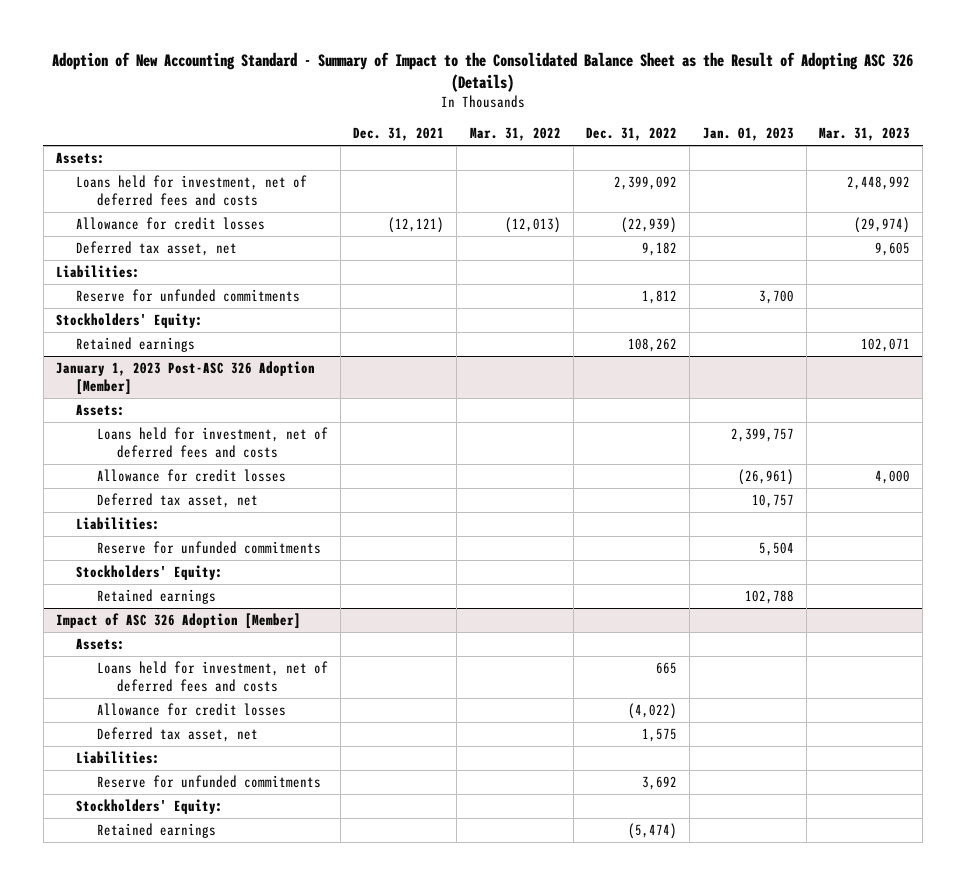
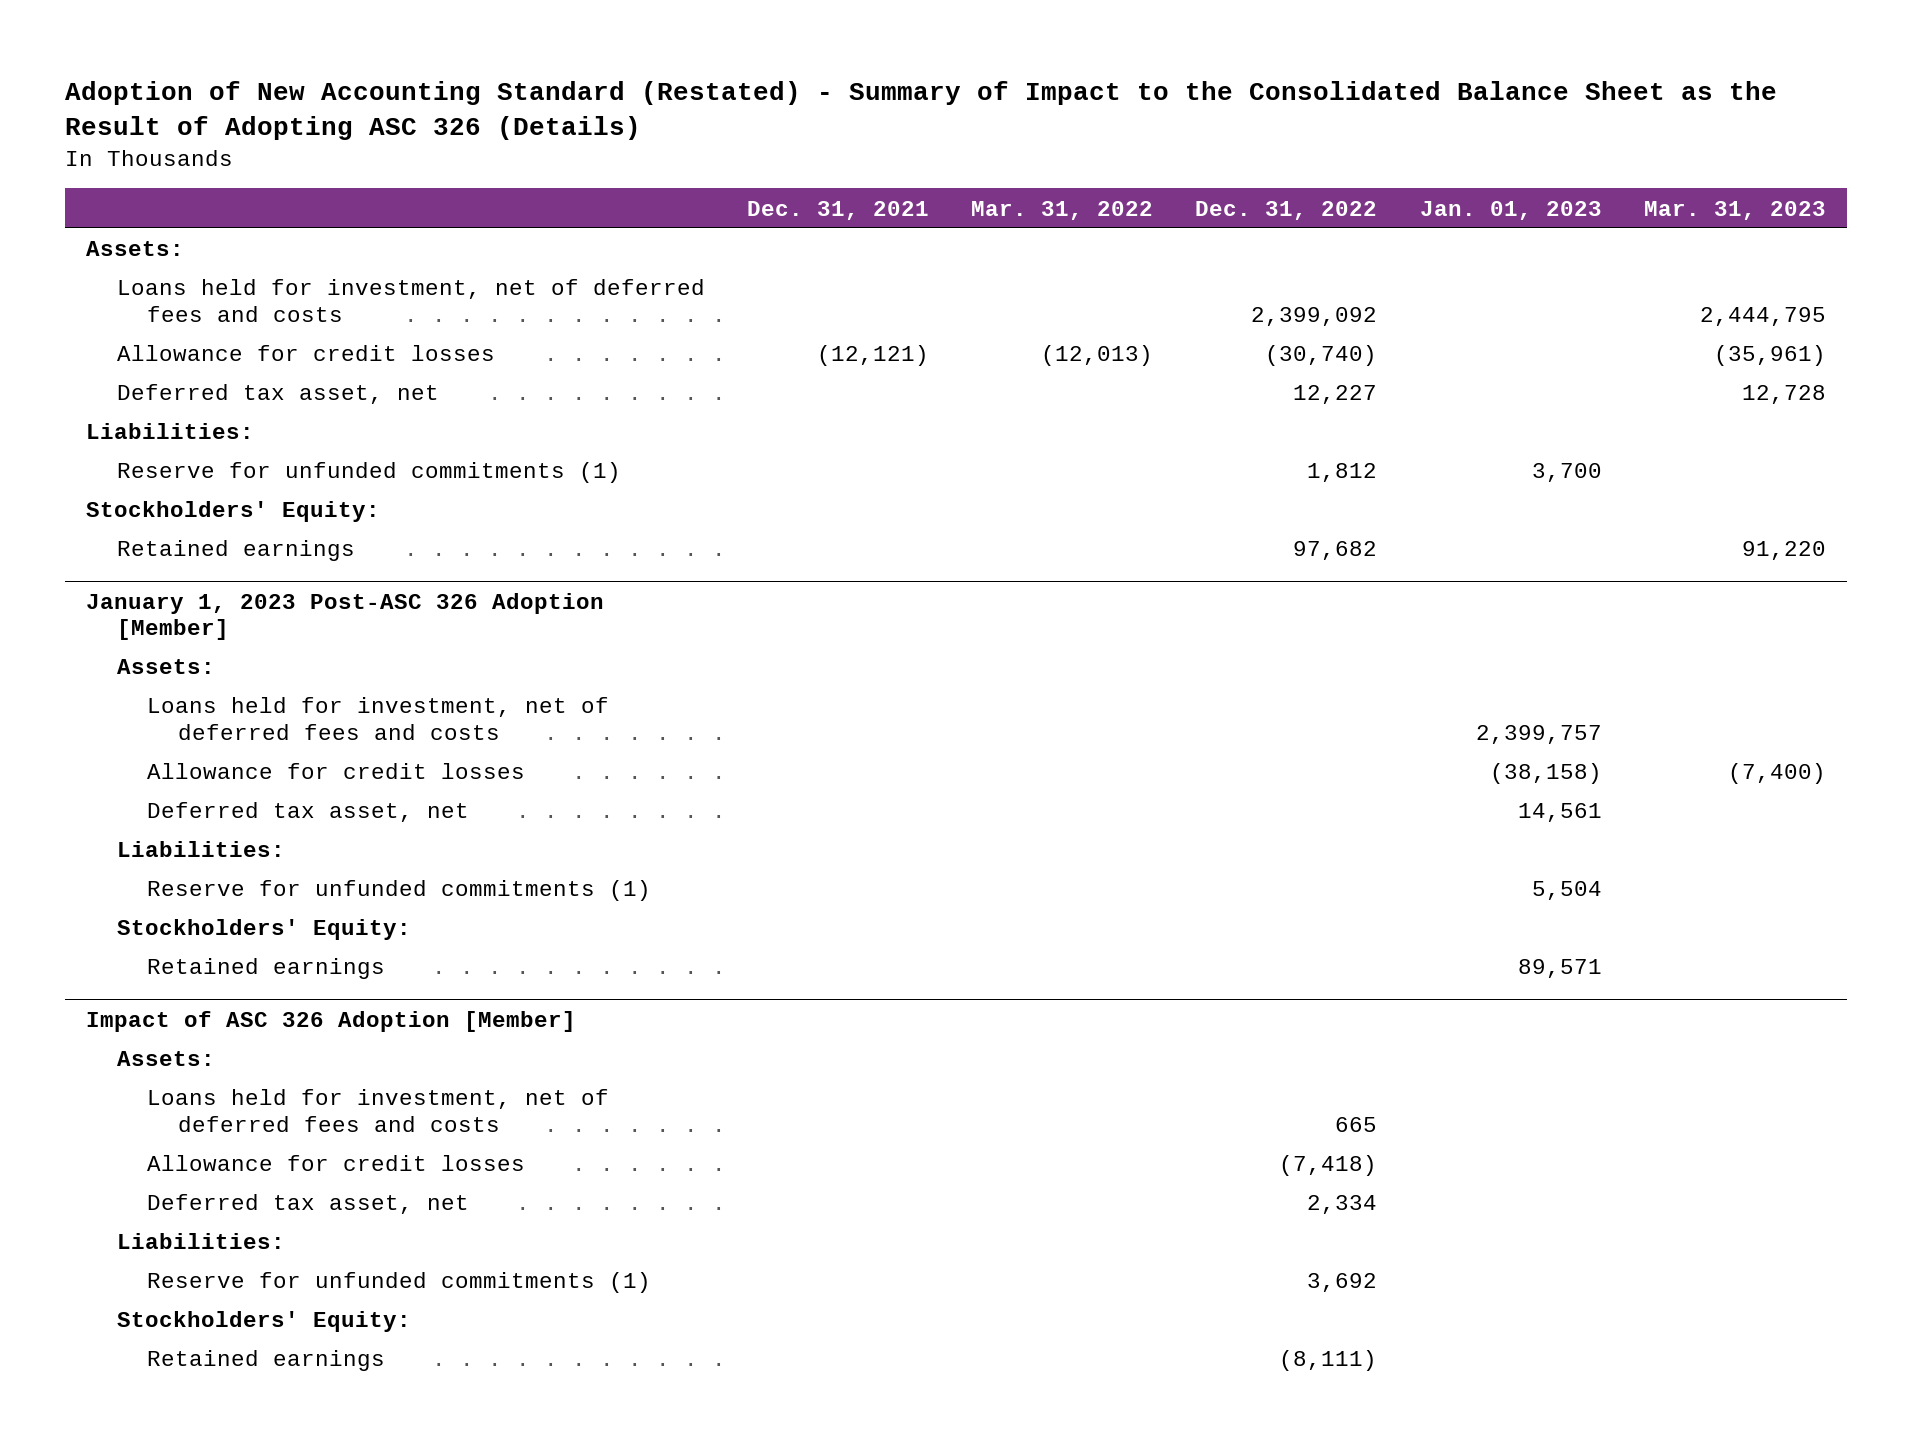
[52,51,914,92] Adoption of New Accounting Standard - Summary of Impact to the Consolidated Balance Sheet as the Result of Adopting ASC 326 (Details) -> [64,80,1777,141] Adoption of New Accounting Standard (Restated) - Summary of Impact to the Consolidated Balance Sheet as the Result of Adopting ASC 326 (Details)
[847,175,911,190] 2,448,992 -> [1699,306,1826,326] 2,444,795
[621,216,678,233] (22,939) -> [1265,345,1378,367] (30,740)
[854,216,911,233] (29,974) -> [1713,345,1826,367] (35,961)
[642,241,678,256] 9,182 -> [1293,385,1378,405] 12,227
[875,241,911,256] 9,605 -> [1741,385,1826,405] 12,728
[76,288,301,302] Reserve for unfunded commitments -> [116,462,621,484] Reserve for unfunded commitments (1)
[628,337,678,352] 108,262 -> [1293,541,1378,561] 97,682
[861,337,911,352] 102,071 -> [1741,541,1826,561] 91,220
[737,468,794,485] (26,961) -> [1489,763,1602,785] (38,158)
[875,469,911,484] 4,000 -> [1727,763,1826,785] (7,400)
[751,493,794,508] 10,757 -> [1517,803,1602,823] 14,561
[96,540,321,554] Reserve for unfunded commitments -> [147,880,652,902] Reserve for unfunded commitments (1)
[744,589,794,604] 102,788 -> [1517,959,1602,979] 89,571
[628,702,678,719] (4,022) -> [1279,1155,1378,1177] (7,418)
[642,727,678,742] 1,575 -> [1307,1195,1378,1215] 2,334
[96,774,321,788] Reserve for unfunded commitments -> [147,1272,652,1294] Reserve for unfunded commitments (1)
[628,822,678,839] (5,474) -> [1279,1350,1378,1372] (8,111)

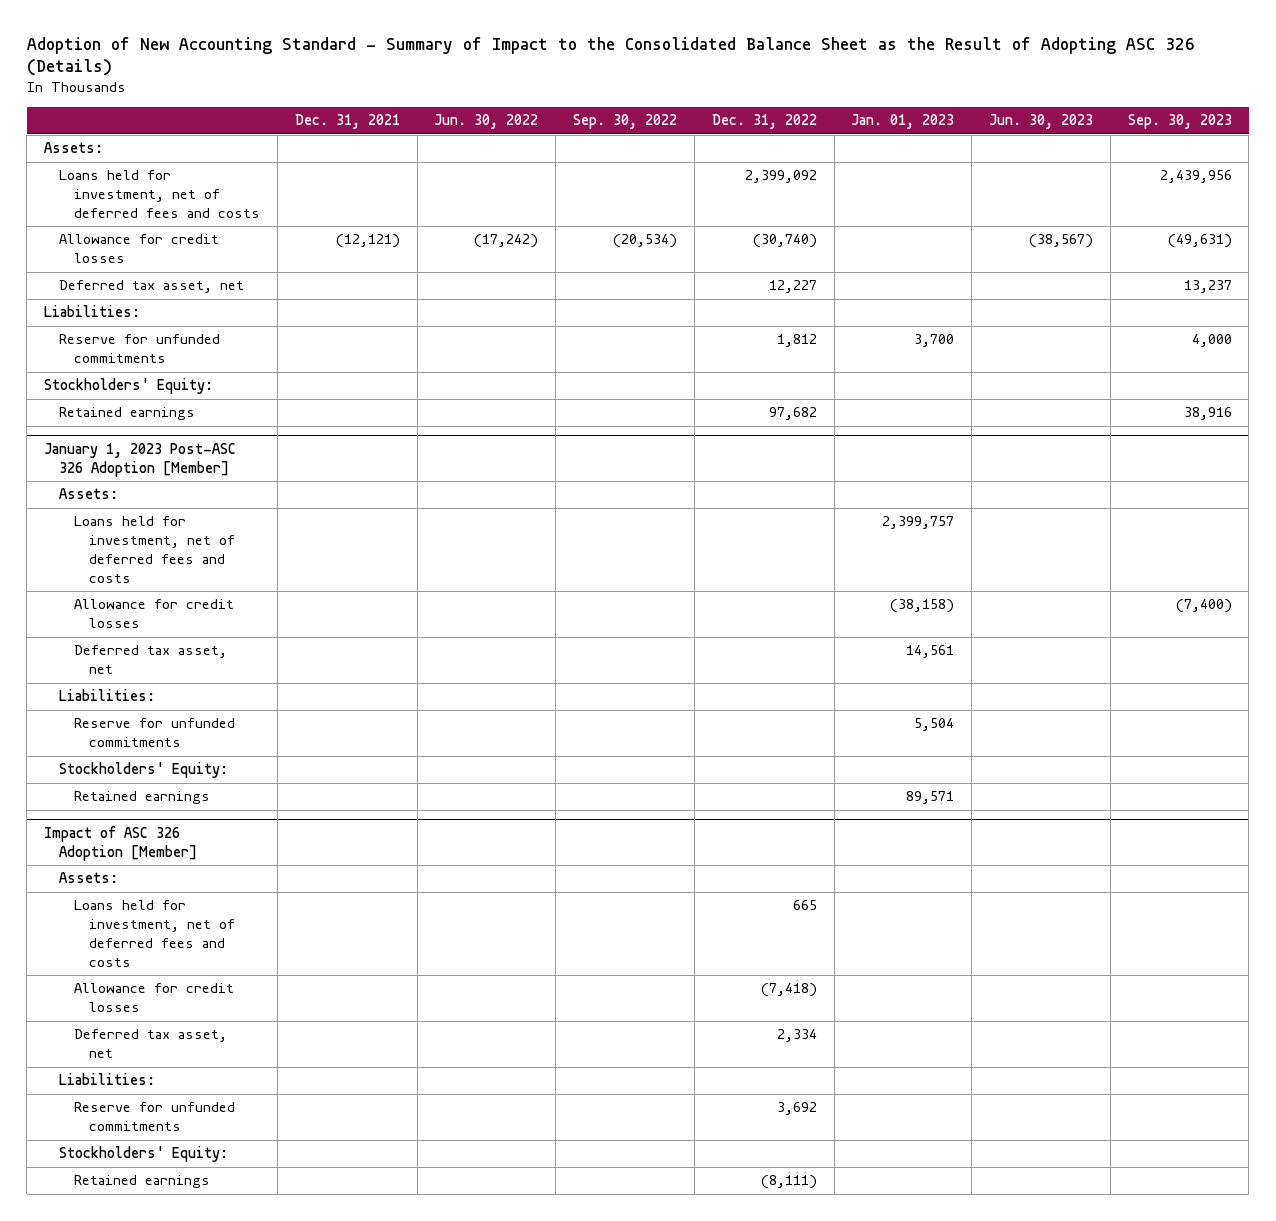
[64,80,1777,141] Adoption of New Accounting Standard (Restated) - Summary of Impact to the Consolidated Balance Sheet as the Result of Adopting ASC 326 (Details) -> [26,36,1195,77] Adoption of New Accounting Standard - Summary of Impact to the Consolidated Balance Sheet as the Result of Adopting ASC 326 (Details)
[971,200,1154,220] Mar. 31, 2022 -> none
[1643,200,1826,220] Mar. 31, 2023 -> none
none -> [434,114,539,130] Jun. 30, 2022
none -> [573,114,678,130] Sep. 30, 2022
none -> [988,114,1093,130] Jun. 30, 2023
none -> [1127,114,1232,130] Sep. 30, 2023
[116,462,621,484] Reserve for unfunded commitments (1) -> [59,334,221,364] Reserve for unfunded commitments
[147,880,652,902] Reserve for unfunded commitments (1) -> [74,718,236,748] Reserve for unfunded commitments
[147,1272,652,1294] Reserve for unfunded commitments (1) -> [74,1102,236,1132] Reserve for unfunded commitments

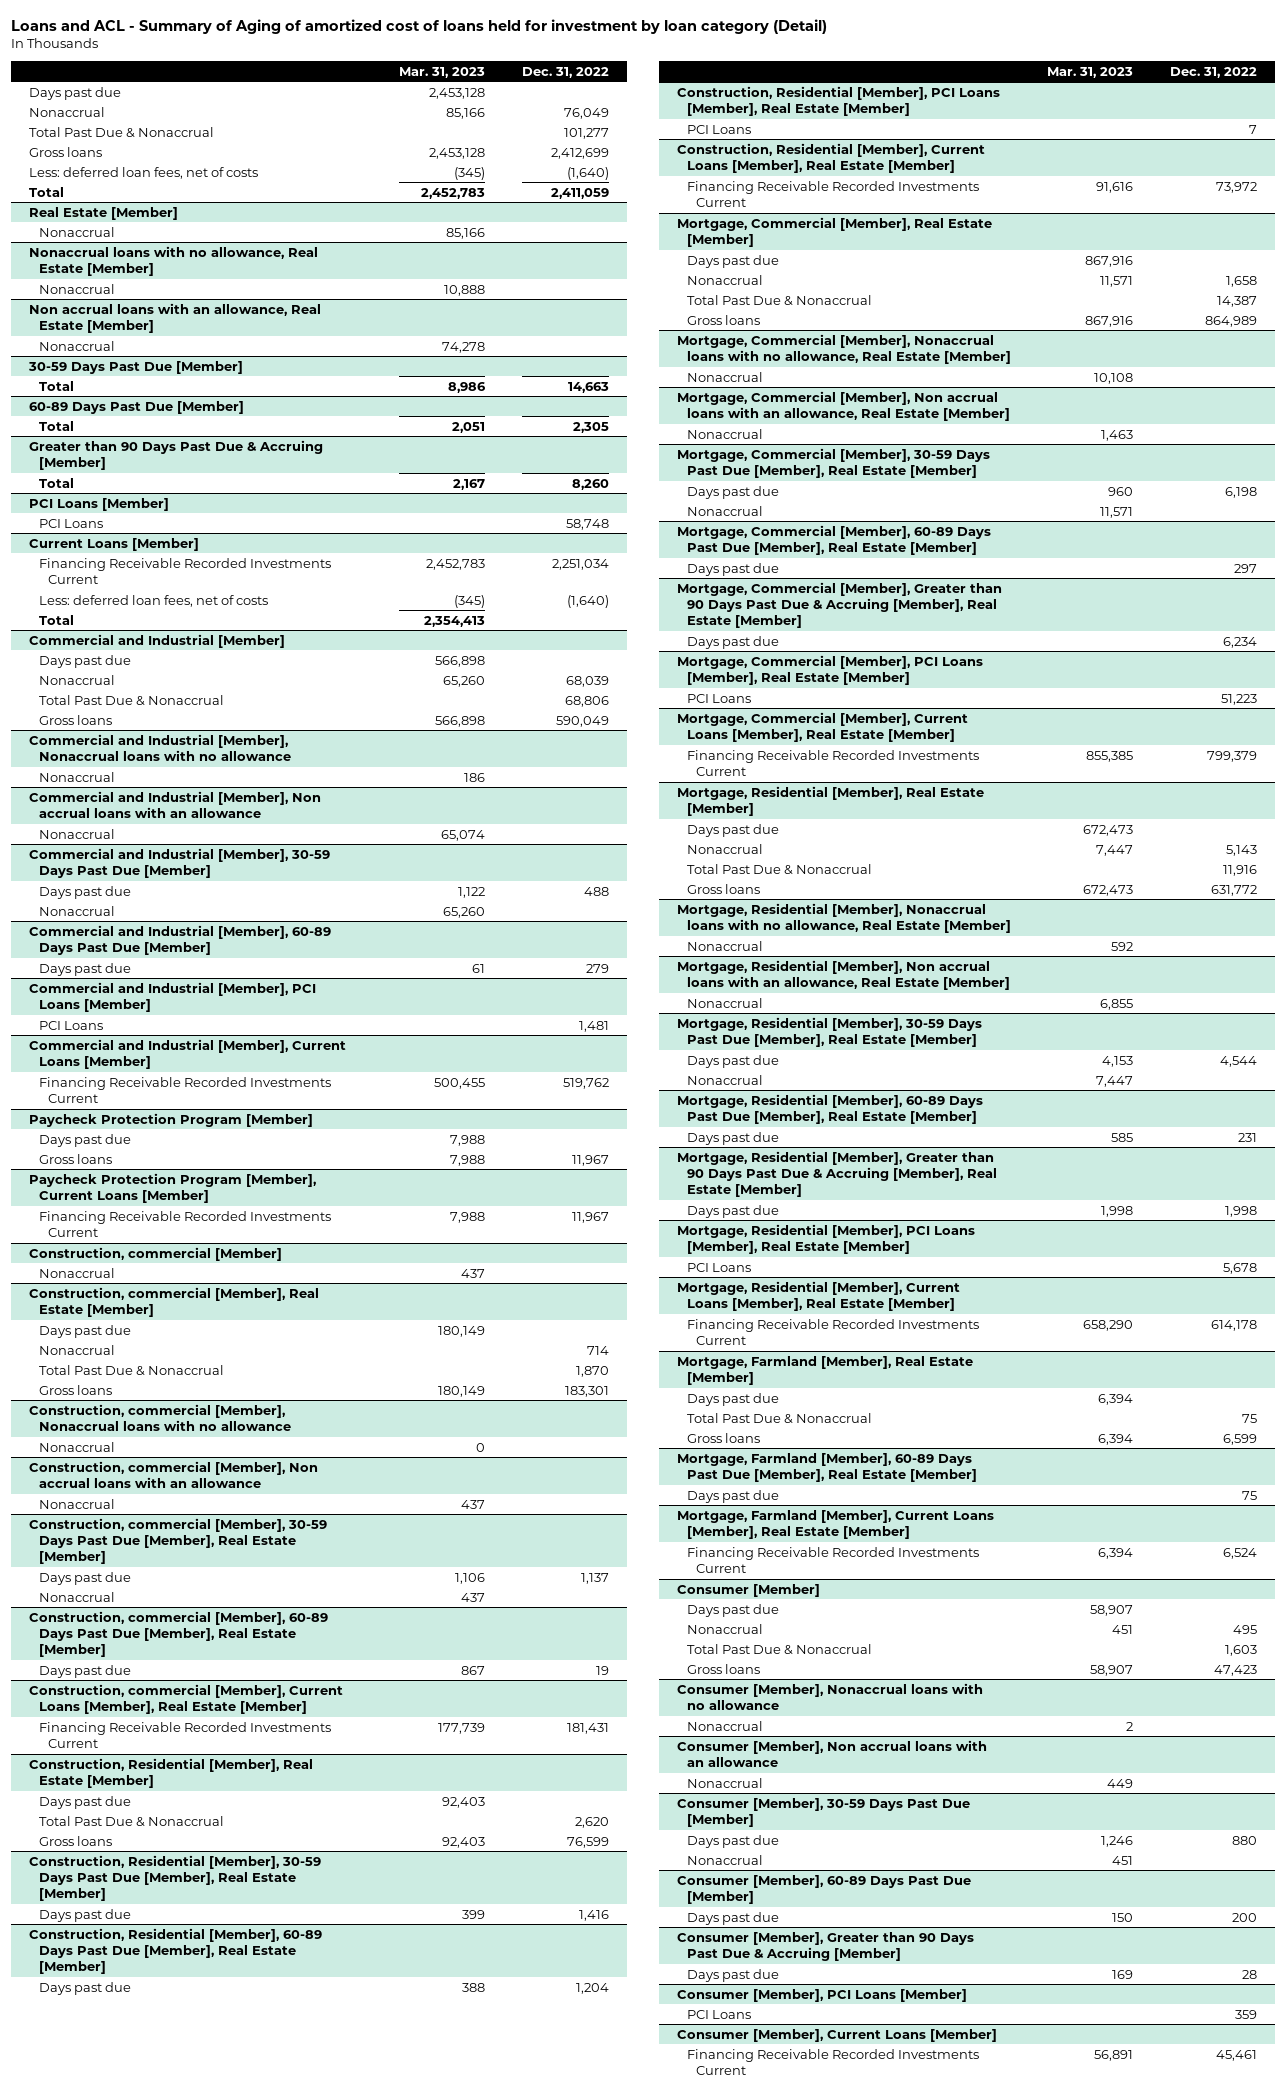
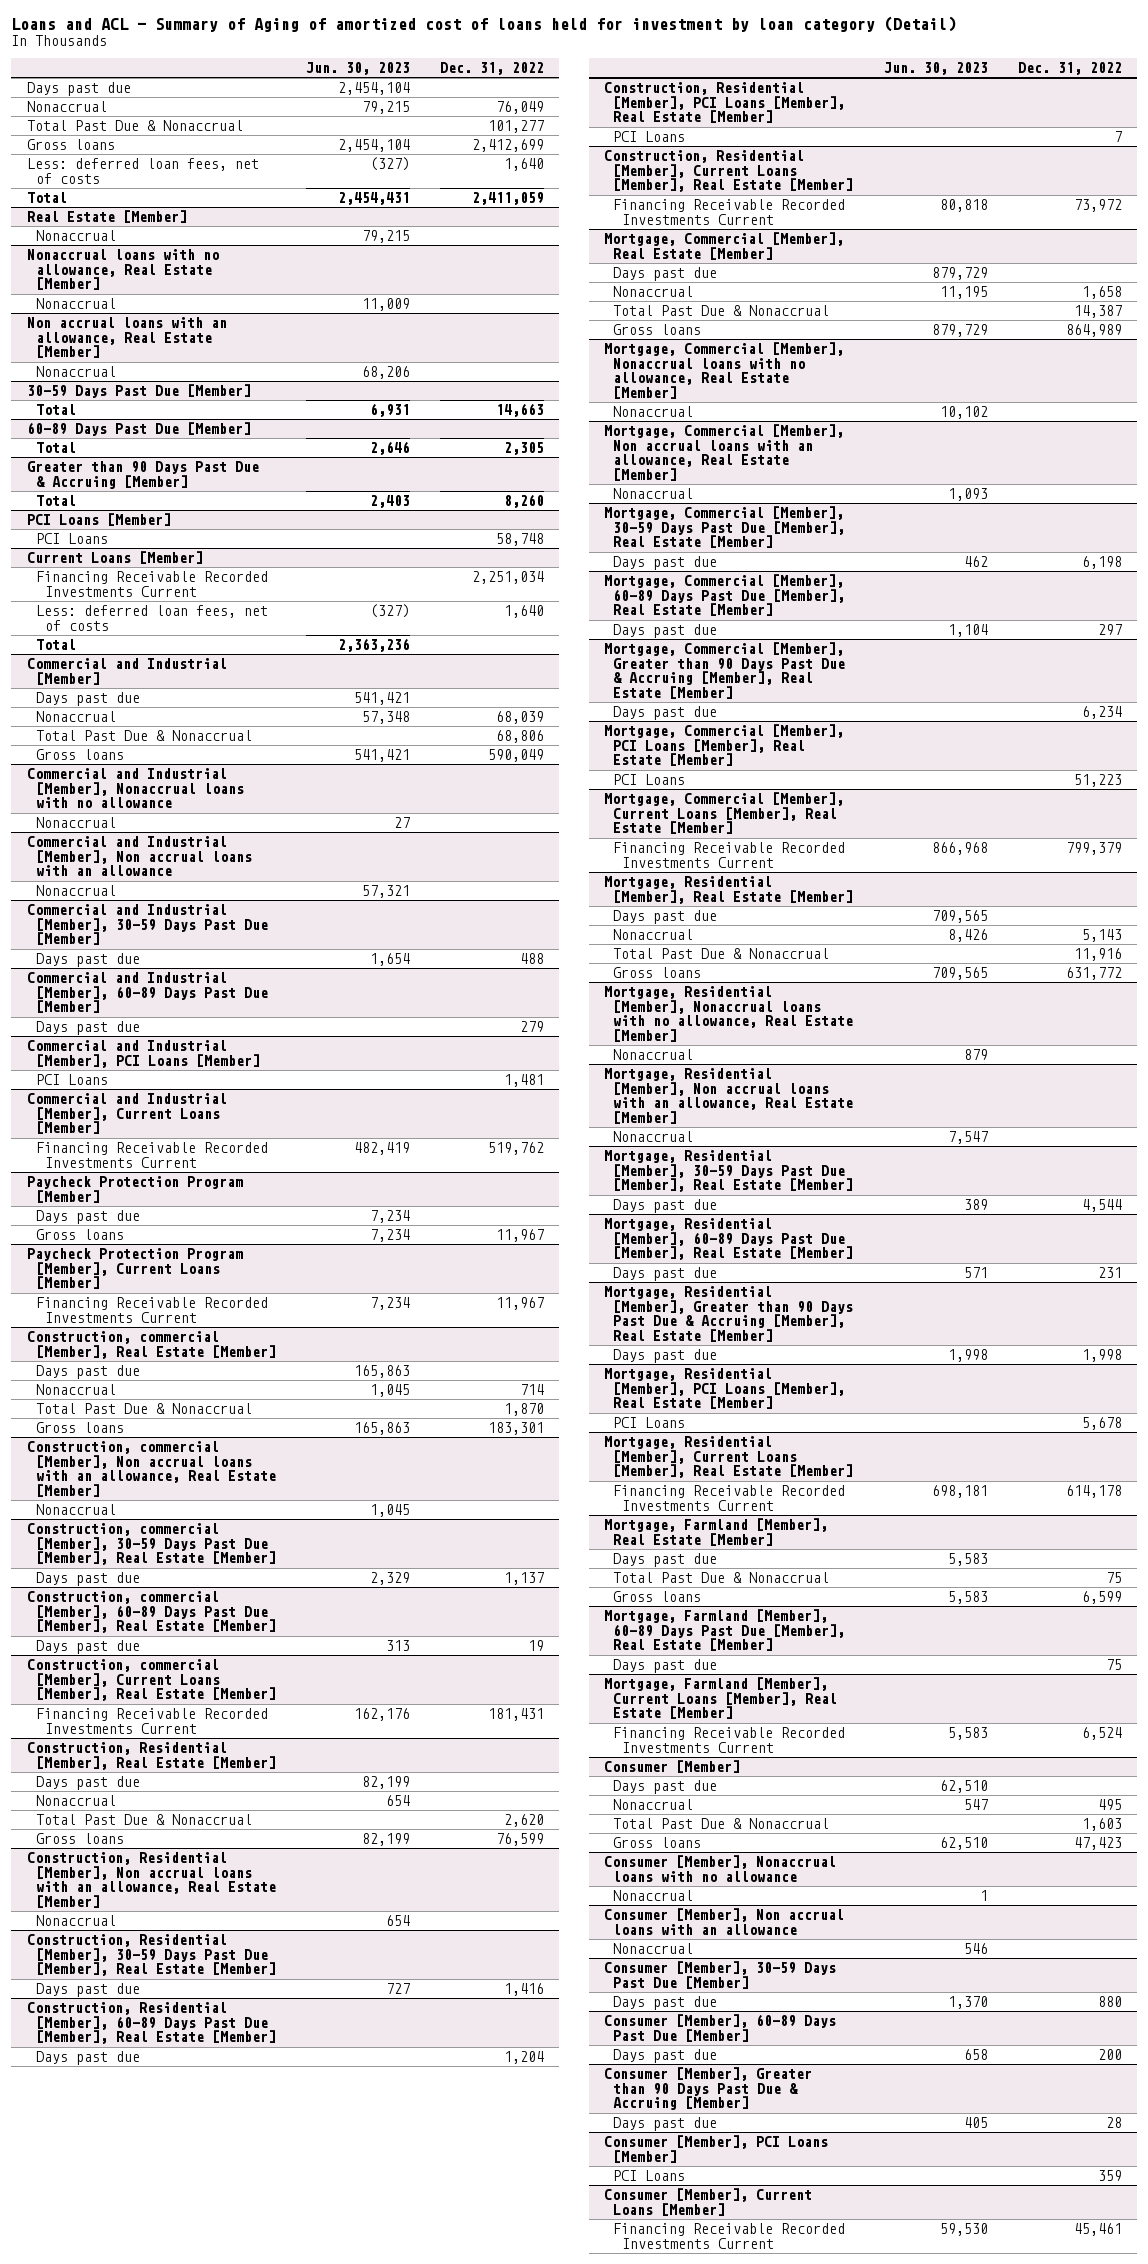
[399,66,486,78] Mar. 31, 2023 -> none
none -> [305,62,410,76] Jun. 30, 2023
[566,166,609,180] (1,640) -> [504,158,545,172] 1,640
[566,594,609,608] (1,640) -> [504,605,545,619] 1,640
[38,905,115,916] Nonaccrual -> none
[29,1246,283,1261] Construction, commercial [Member] -> none
[38,1267,115,1278] Nonaccrual -> none
[29,1403,291,1432] Construction, commercial [Member], Nonaccrual loans with no allowance -> none
[38,1441,115,1452] Nonaccrual -> none
[29,1460,319,1489] Construction, commercial [Member], Non accrual loans with an allowance -> [26,1441,276,1498] Construction, commercial [Member], Non accrual loans with an allowance, Real Estate [Member]
[38,1591,115,1602] Nonaccrual -> none
none -> [35,1795,116,1807] Nonaccrual
none -> [26,1852,276,1909] Construction, Residential [Member], Non accrual loans with an allowance, Real Estate [Member]
none -> [35,1915,116,1927] Nonaccrual
[686,505,763,516] Nonaccrual -> none
[686,1074,763,1085] Nonaccrual -> none
[686,1854,763,1865] Nonaccrual -> none

